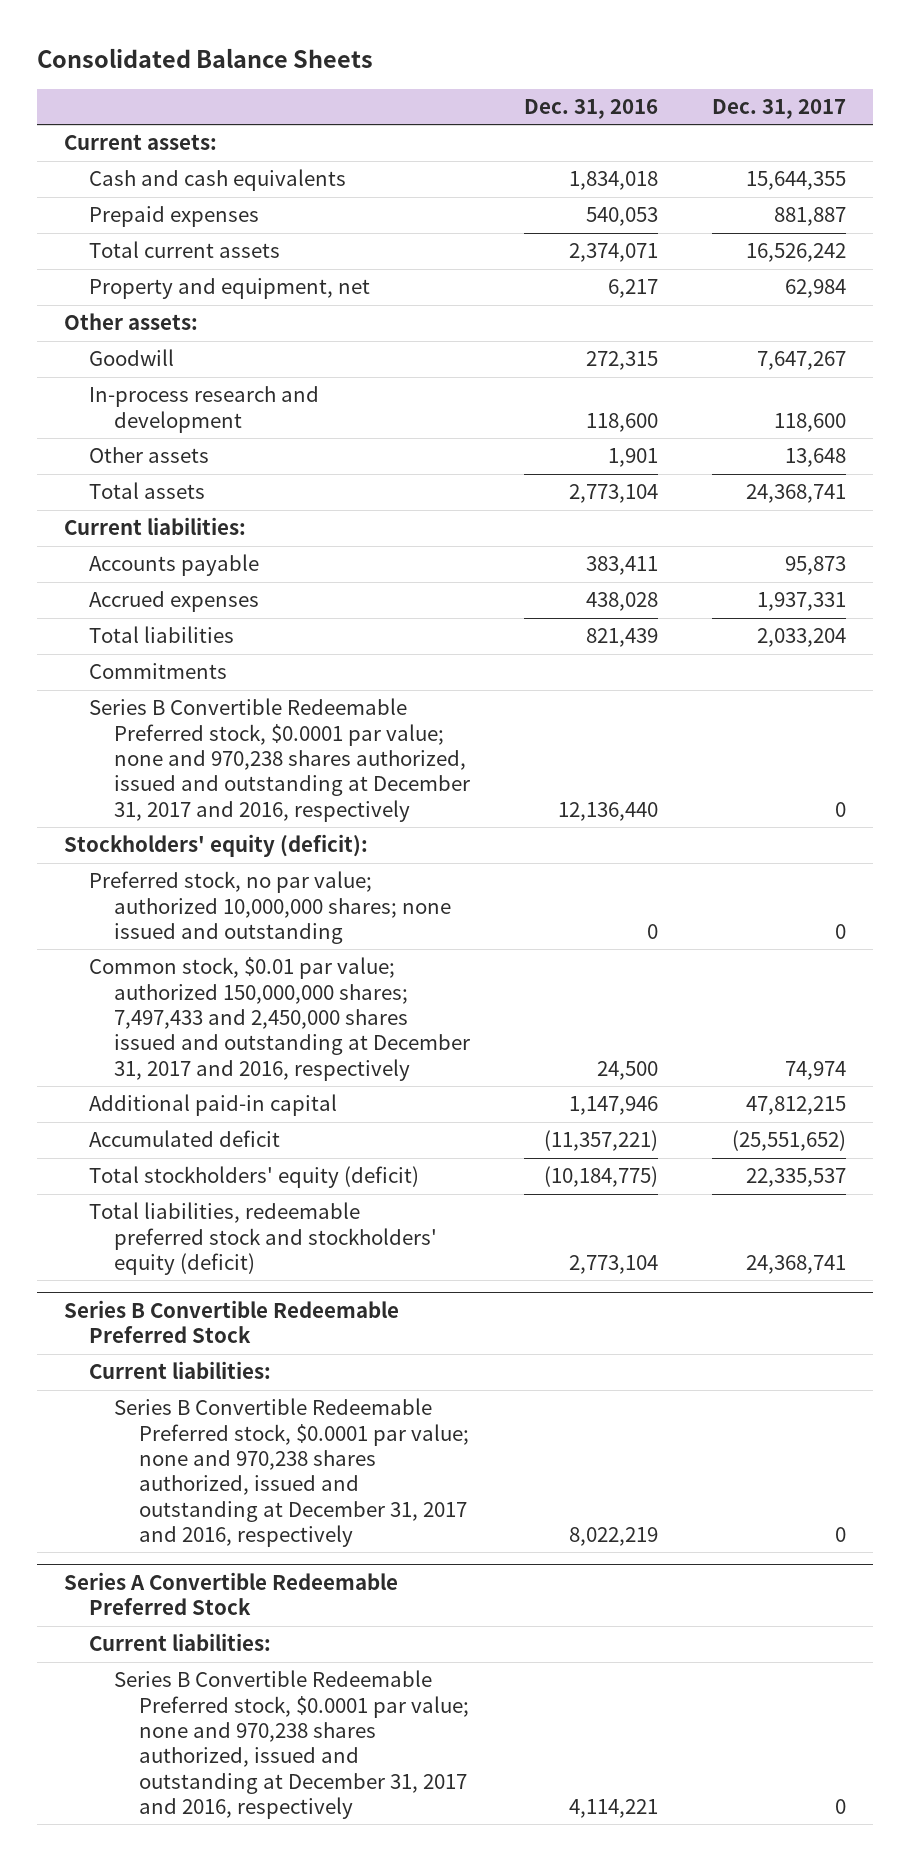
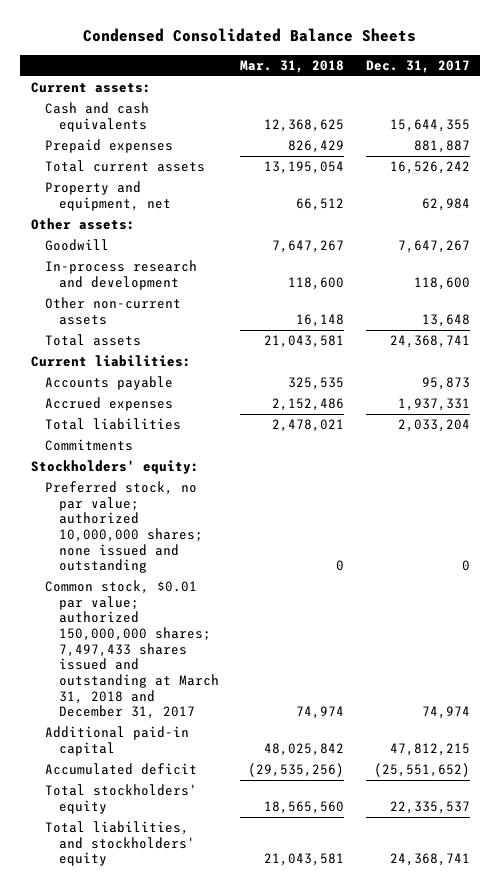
[36,48,373,69] Consolidated Balance Sheets -> [83,28,417,43] Condensed Consolidated Balance Sheets
[523,98,658,119] Dec. 31, 2016 -> none
none -> [240,59,345,73] Mar. 31, 2018
[88,447,209,464] Other assets -> [45,297,182,325] Other non-current assets
[88,698,470,822] Series B Convertible Redeemable Preferred stock, $0.0001 par value; none and 970,238 shares authorized, issued and outstanding at December 31, 2017 and 2016, respectively -> none
[63,834,368,858] Stockholders' equity (deficit): -> [31,460,200,475] Stockholders' equity:
[88,957,470,1081] Common stock, $0.01 par value; authorized 150,000,000 shares; 7,497,433 and 2,450,000 shares issued and outstanding at December 31, 2017 and 2016, respectively -> [45,580,220,720] Common stock, $0.01 par value; authorized 150,000,000 shares; 7,497,433 shares issued and outstanding at March 31, 2018 and December 31, 2017
[63,1299,399,1344] Series B Convertible Redeemable Preferred Stock -> none
[88,1361,271,1380] Current liabilities: -> none
[113,1398,469,1547] Series B Convertible Redeemable Preferred stock, $0.0001 par value; none and 970,238 shares authorized, issued and outstanding at December 31, 2017 and 2016, respectively -> none
[63,1571,398,1616] Series A Convertible Redeemable Preferred Stock -> none
[88,1633,271,1652] Current liabilities: -> none
[113,1670,469,1819] Series B Convertible Redeemable Preferred stock, $0.0001 par value; none and 970,238 shares authorized, issued and outstanding at December 31, 2017 and 2016, respectively -> none
[88,1166,419,1189] Total stockholders' equity (deficit) -> [45,784,198,814] Total stockholders' equity
[88,1202,437,1275] Total liabilities, redeemable preferred stock and stockholders' equity (deficit) -> [45,821,196,867] Total liabilities, and stockholders' equity

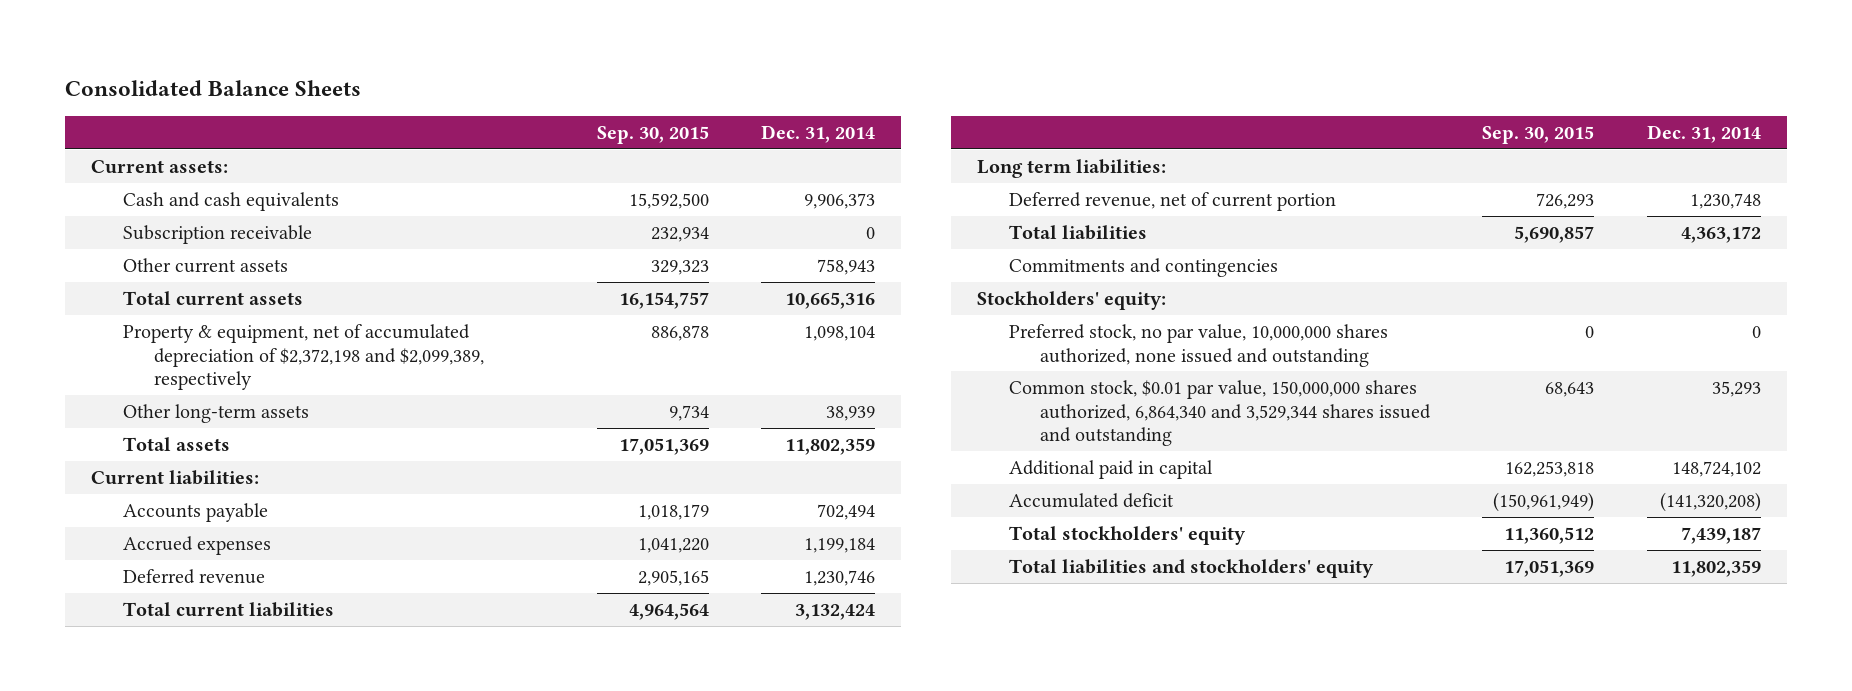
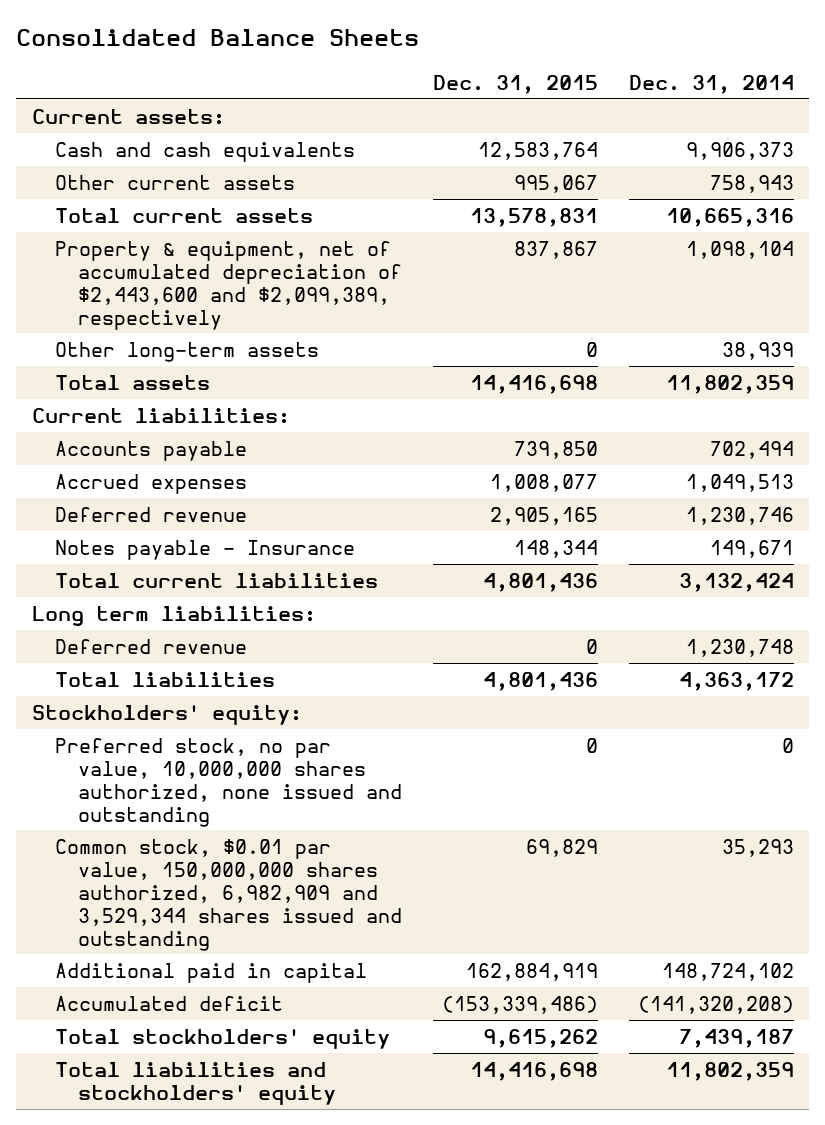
[596,125,709,144] Sep. 30, 2015 -> none
none -> [432,74,598,94] Dec. 31, 2015
[122,224,312,244] Subscription receivable -> none
[122,323,485,391] Property & equipment, net of accumulated depreciation of $2,372,198 and $2,099,389, respectively -> [54,240,402,330] Property & equipment, net of accumulated depreciation of $2,443,600 and $2,099,389, respectively
[803,537,875,553] 1,199,184 -> [685,473,794,492] 1,049,513
none -> [54,539,355,560] Notes payable - Insurance
[1008,191,1336,211] Deferred revenue, net of current portion -> [54,638,247,654] Deferred revenue
[1008,257,1278,277] Commitments and contingencies -> none
[1008,379,1431,447] Common stock, $0.01 par value, 150,000,000 shares authorized, 6,864,340 and 3,529,344 shares issued and outstanding -> [54,838,402,951] Common stock, $0.01 par value, 150,000,000 shares authorized, 6,982,909 and 3,529,344 shares issued and outstanding

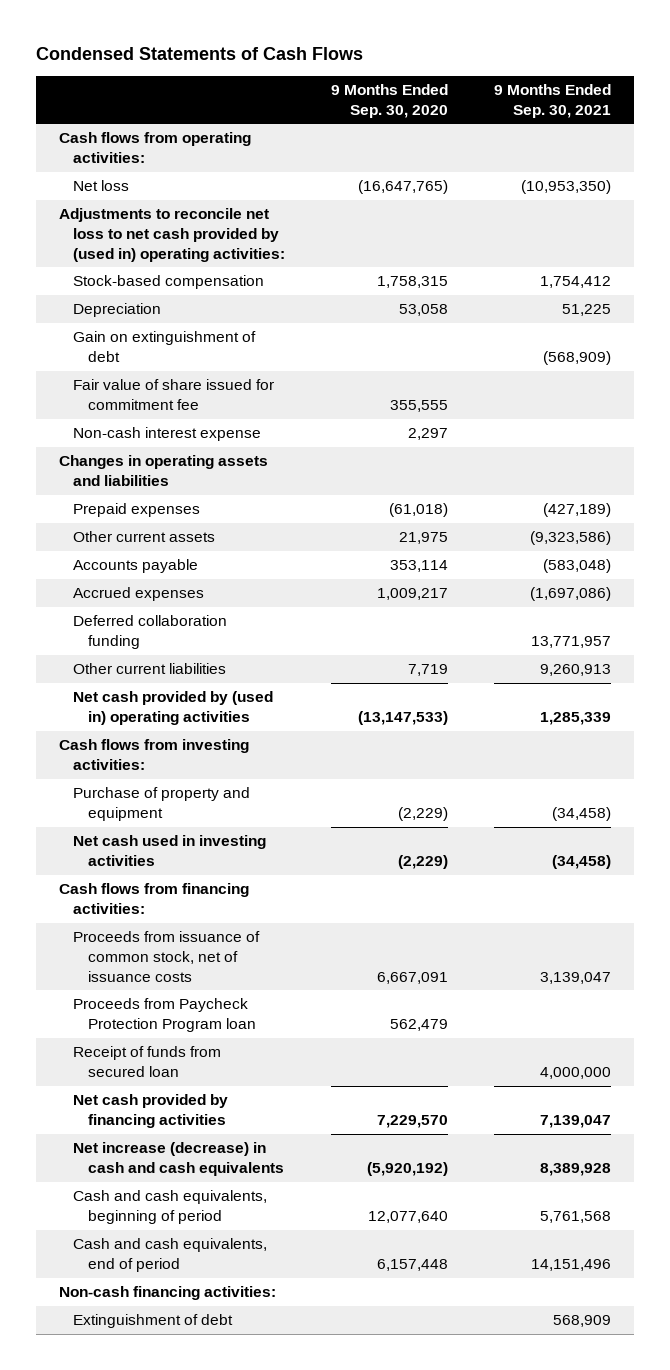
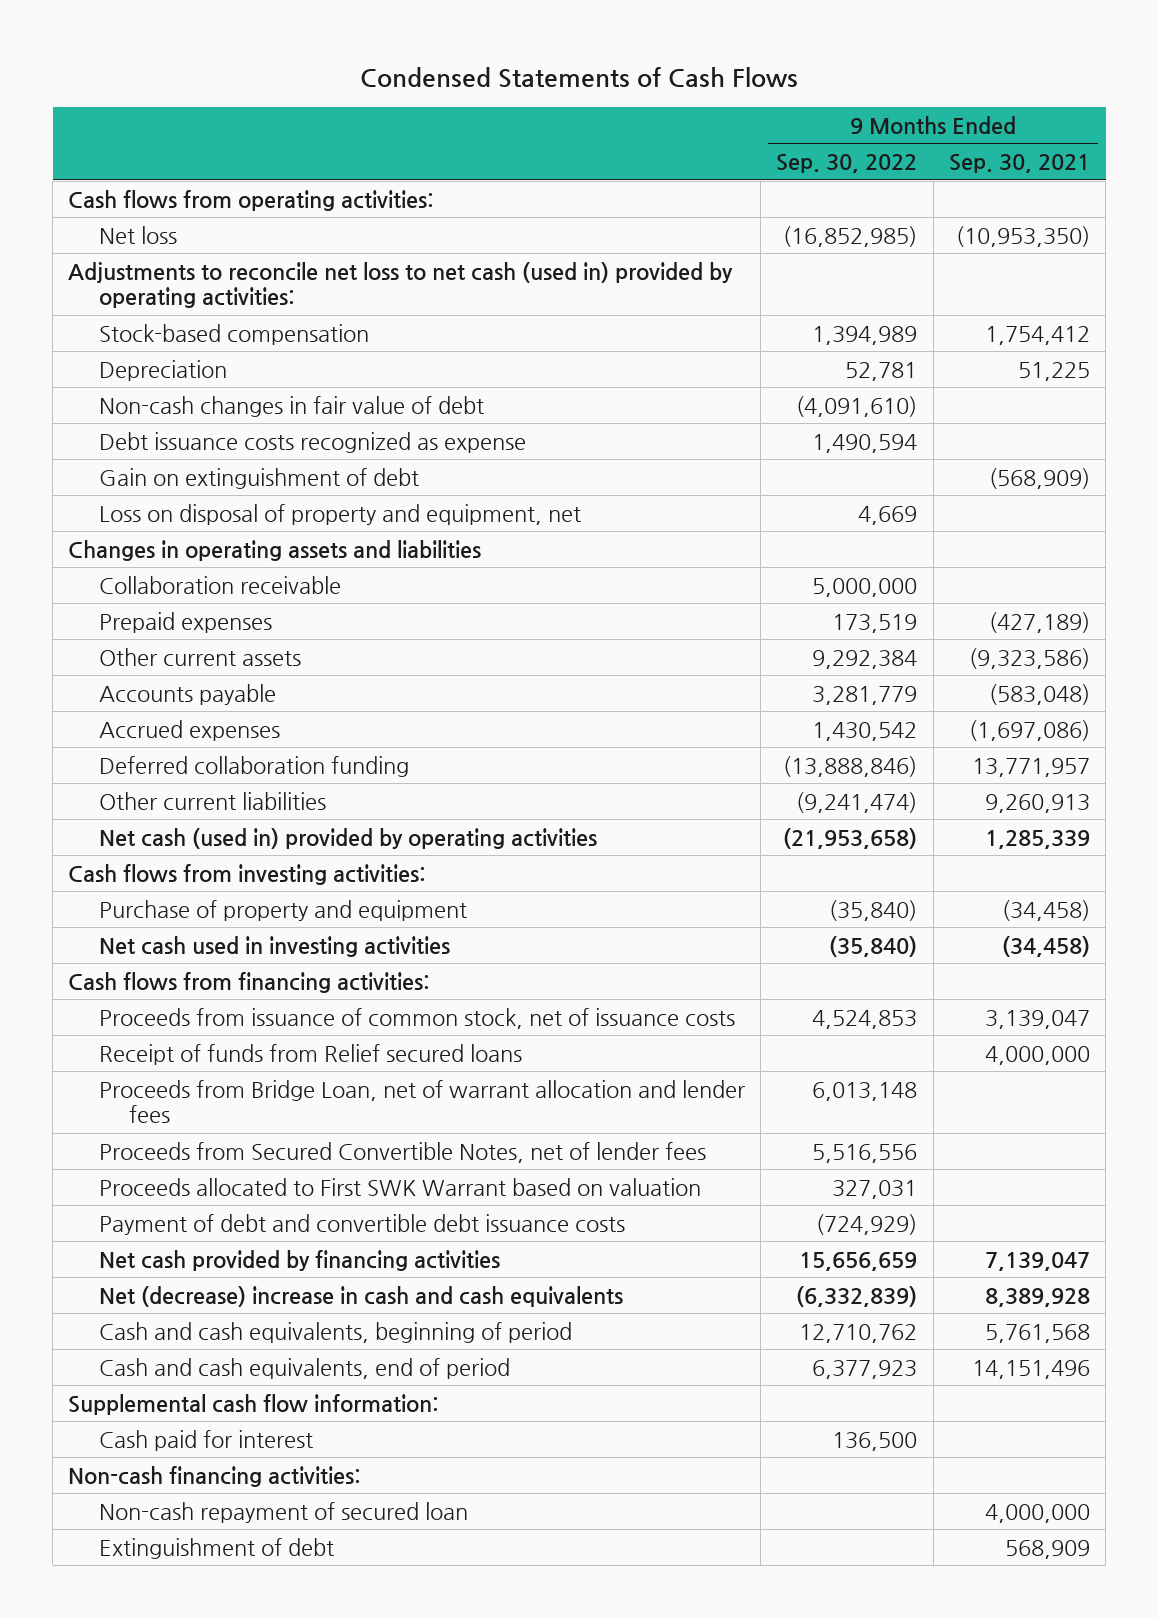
[331,83,449,118] 9 Months Ended Sep. 30, 2020 -> none
none -> [776,154,918,174] Sep. 30, 2022
[58,208,286,262] Adjustments to reconcile net loss to net cash provided by (used in) operating activities: -> [68,261,734,308] Adjustments to reconcile net loss to net cash (used in) provided by operating activities:
none -> [98,395,484,417] Non-cash changes in fair value of debt
none -> [98,431,526,453] Debt issuance costs recognized as expense
[73,379,275,410] Fair value of share issued for commitment fee -> none
[73,427,262,442] Non-cash interest expense -> none
none -> [98,503,581,525] Loss on disposal of property and equipment, net
none -> [98,575,341,594] Collaboration receivable
[73,691,274,725] Net cash provided by (used in) operating activities -> [98,827,597,849] Net cash (used in) provided by operating activities
[73,998,256,1032] Proceeds from Paycheck Protection Program loan -> none
[73,1046,222,1077] Receipt of funds from secured loan -> [98,1043,522,1065] Receipt of funds from Relief secured loans
none -> [98,1079,745,1123] Proceeds from Bridge Loan, net of warrant allocation and lender fees
none -> [98,1141,706,1163] Proceeds from Secured Convertible Notes, net of lender fees
none -> [98,1177,701,1196] Proceeds allocated to First SWK Warrant based on valuation
none -> [98,1213,625,1235] Payment of debt and convertible debt issuance costs
[73,1142,284,1176] Net increase (decrease) in cash and cash equivalents -> [98,1285,623,1307] Net (decrease) increase in cash and cash equivalents
none -> [68,1393,440,1415] Supplemental cash flow information:
none -> [98,1429,313,1451] Cash paid for interest
none -> [98,1501,468,1523] Non-cash repayment of secured loan

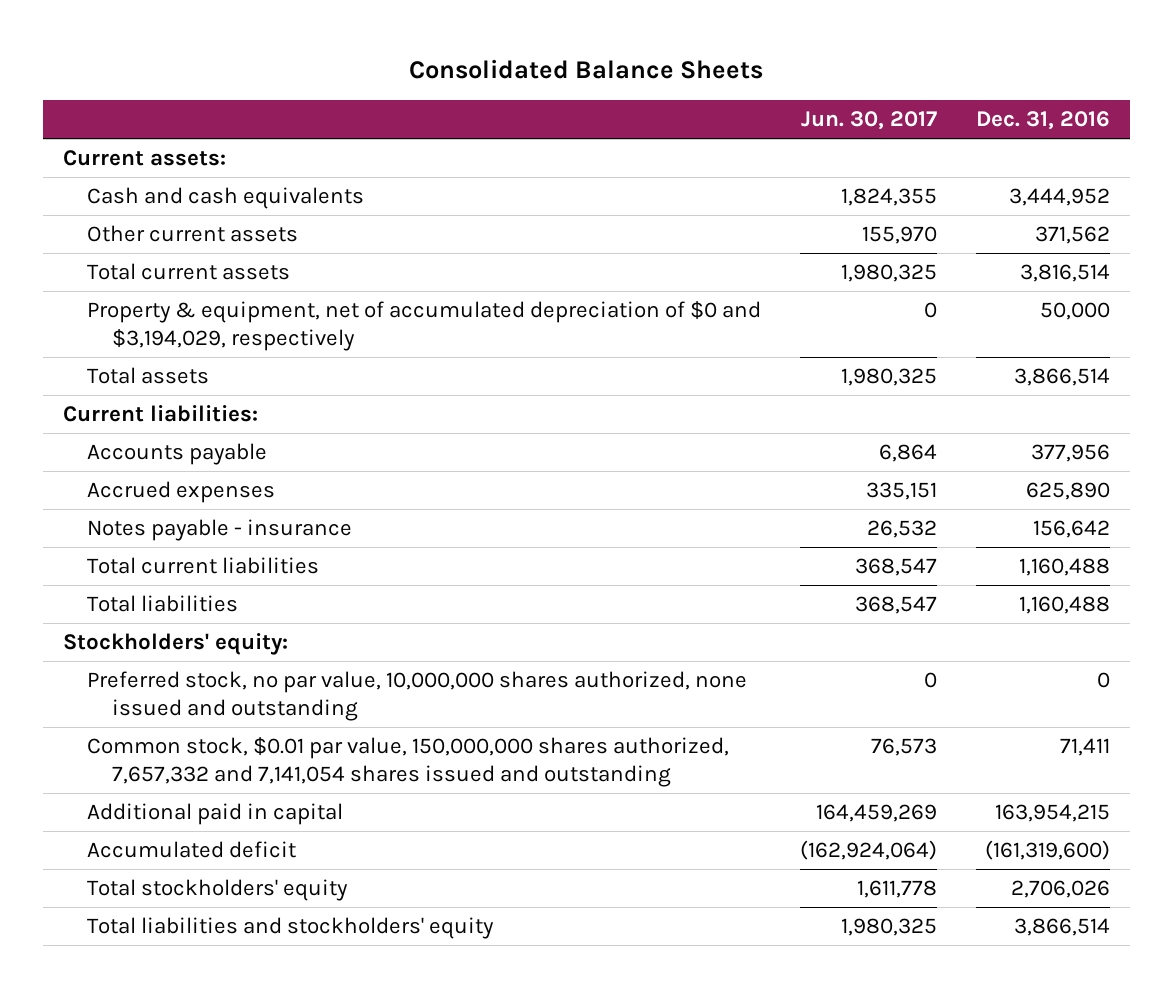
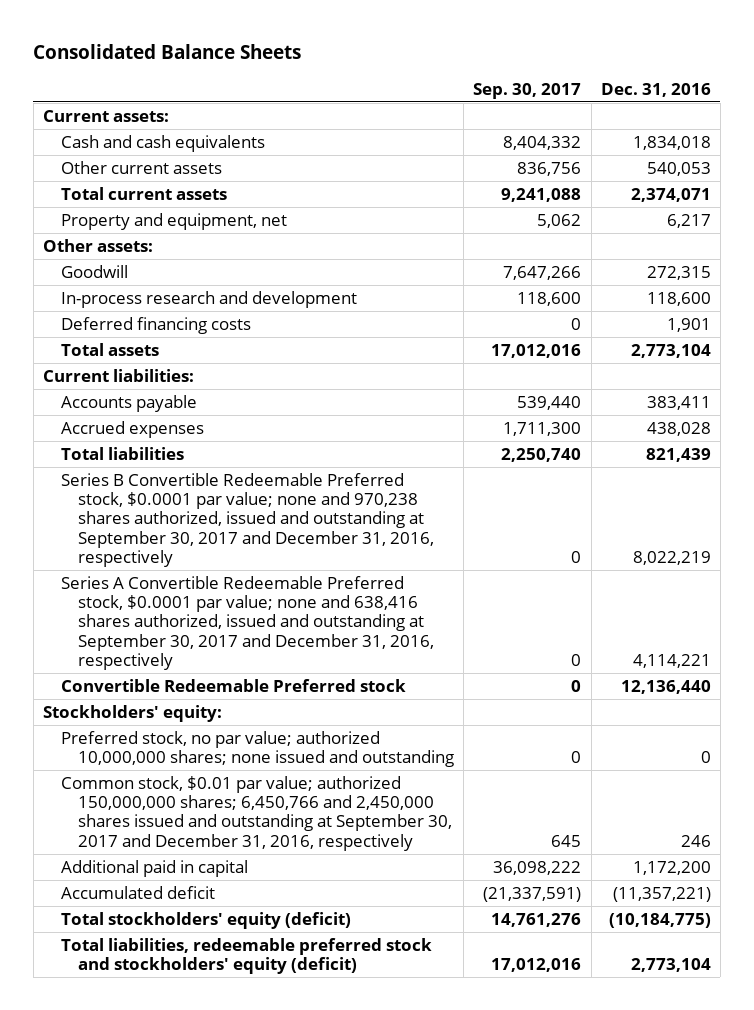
[801,111,938,131] Jun. 30, 2017 -> none
none -> [473,82,582,99] Sep. 30, 2017
[1009,188,1111,207] 3,444,952 -> [632,135,711,150] 1,834,018
[1035,226,1111,245] 371,562 -> [646,161,711,176] 540,053
[1020,264,1111,283] 3,816,514 -> [630,187,711,202] 2,374,071
[87,301,762,352] Property & equipment, net of accumulated depreciation of $0 and $3,194,029, respectively -> [60,212,287,230] Property and equipment, net
[1040,302,1111,321] 50,000 -> [666,213,711,228] 6,217
none -> [43,238,154,252] Other assets:
none -> [60,264,128,278] Goodwill
none -> [60,290,357,308] In-process research and development
none -> [60,316,251,334] Deferred financing costs
[1014,368,1111,387] 3,866,514 -> [630,343,711,358] 2,773,104
[87,519,353,542] Notes payable - insurance -> none
[87,557,320,575] Total current liabilities -> none
[1031,444,1111,463] 377,956 -> [646,395,711,410] 383,411
[1026,482,1111,501] 625,890 -> [646,421,711,436] 438,028
[1019,596,1111,615] 1,160,488 -> [645,447,711,462] 821,439
none -> [60,472,435,567] Series B Convertible Redeemable Preferred stock, $0.0001 par value; none and 970,238 shares authorized, issued and outstanding at September 30, 2017 and December 31, 2016, respectively
none -> [60,575,435,670] Series A Convertible Redeemable Preferred stock, $0.0001 par value; none and 638,416 shares authorized, issued and outstanding at September 30, 2017 and December 31, 2016, respectively
none -> [60,678,406,692] Convertible Redeemable Preferred stock
[87,671,748,722] Preferred stock, no par value, 10,000,000 shares authorized, none issued and outstanding -> [60,730,455,768] Preferred stock, no par value; authorized 10,000,000 shares; none issued and outstanding
[87,737,730,788] Common stock, $0.01 par value, 150,000,000 shares authorized, 7,657,332 and 7,141,054 shares issued and outstanding -> [60,775,453,851] Common stock, $0.01 par value; authorized 150,000,000 shares; 6,450,766 and 2,450,000 shares issued and outstanding at September 30, 2017 and December 31, 2016, respectively
[1060,738,1111,757] 71,411 -> [680,834,711,847] 246
[995,804,1111,823] 163,954,215 -> [632,860,711,875] 1,172,200
[985,840,1111,861] (161,319,600) -> [612,886,711,902] (11,357,221)
[87,879,349,902] Total stockholders' equity -> [60,911,351,929] Total stockholders' equity (deficit)
[1011,880,1111,899] 2,706,026 -> [608,912,711,928] (10,184,775)
[87,917,495,940] Total liabilities and stockholders' equity -> [60,937,432,975] Total liabilities, redeemable preferred stock and stockholders' equity (deficit)
[1014,918,1111,937] 3,866,514 -> [630,958,711,973] 2,773,104

